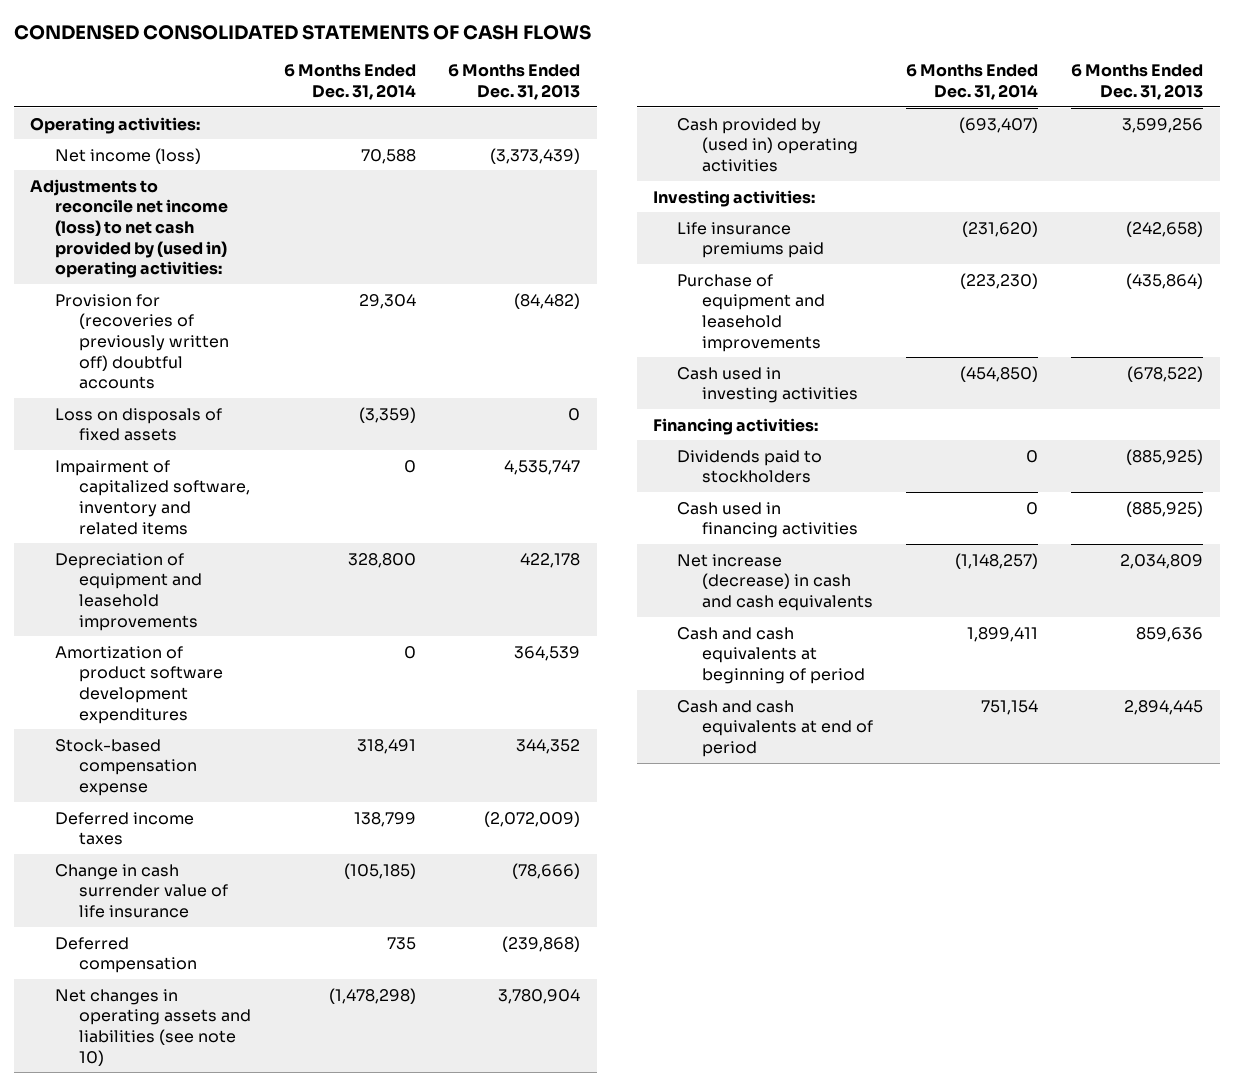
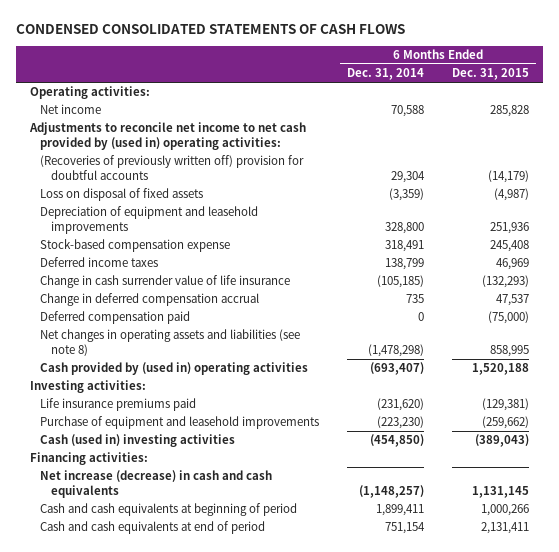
[448,64,581,101] 6 Months Ended Dec. 31, 2013 -> none
none -> [452,68,530,81] Dec. 31, 2015
[54,459,250,535] Impairment of capitalized software, inventory and related items -> none
[54,147,201,164] Net income (loss) -> [40,104,102,115] Net income
[30,178,228,279] Adjustments to reconcile net income (loss) to net cash provided by (used in) operating activities: -> [29,122,307,151] Adjustments to reconcile net income to net cash provided by (used in) operating activities:
[54,293,229,390] Provision for (recoveries of previously written off) doubtful accounts -> [40,155,305,181] (Recoveries of previously written off) provision for doubtful accounts
[54,407,222,442] Loss on disposals of fixed assets -> [40,188,204,202] Loss on disposal of fixed assets
[54,645,223,724] Amortization of product software development expenditures -> none
[54,936,197,974] Deferred compensation -> [40,293,260,307] Change in deferred compensation accrual
none -> [40,311,191,325] Deferred compensation paid
[54,988,251,1066] Net changes in operating assets and liabilities (see note 10) -> [40,329,301,357] Net changes in operating assets and liabilities (see note 8)
[677,366,858,404] Cash used in investing activities -> [40,434,236,448] Cash (used in) investing activities
[677,449,823,484] Dividends paid to stockholders -> none
[677,501,858,539] Cash used in financing activities -> none

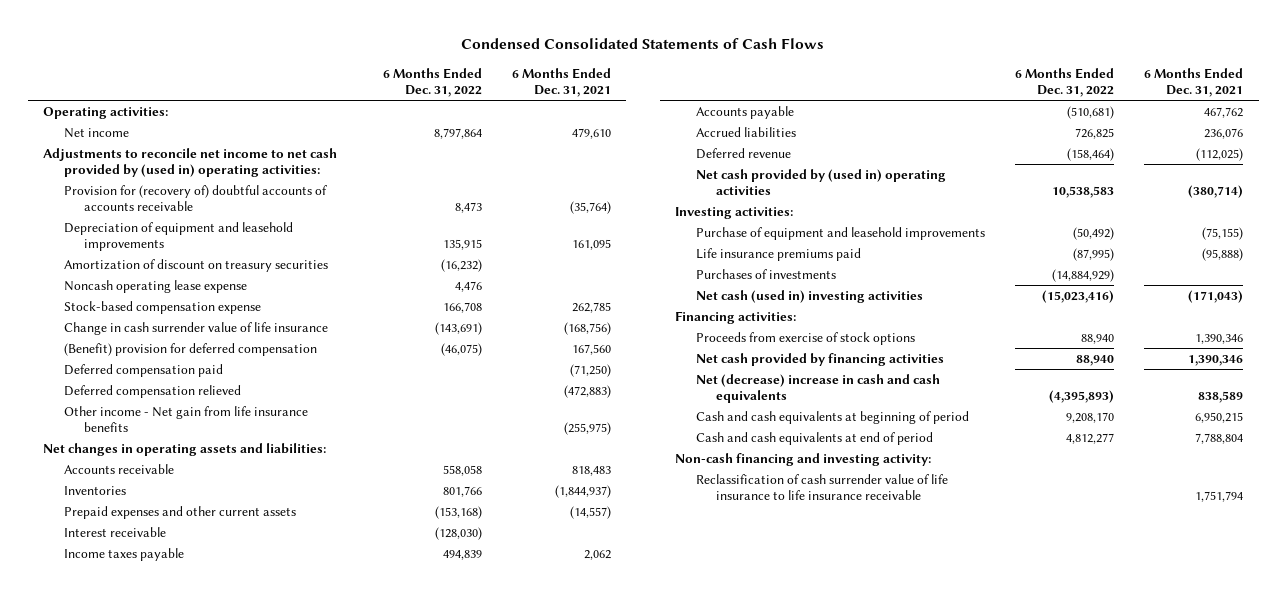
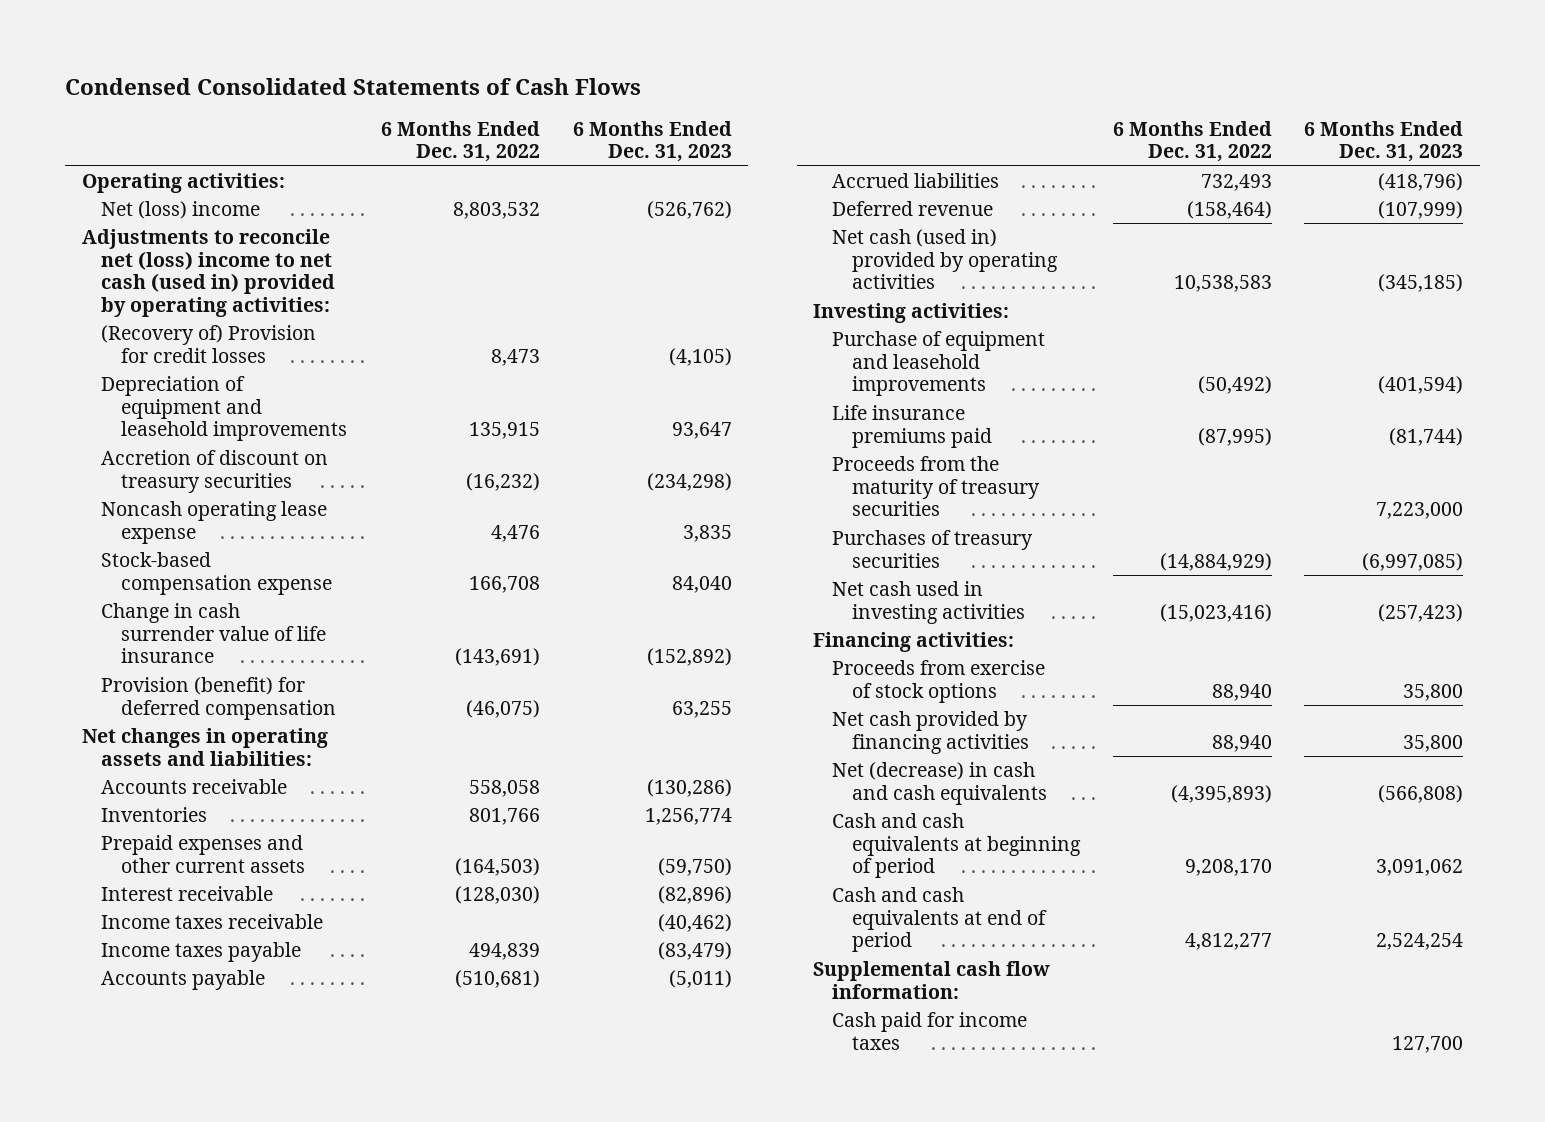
[512,67,612,97] 6 Months Ended Dec. 31, 2021 -> none
none -> [572,120,732,163] 6 Months Ended Dec. 31, 2023
[63,128,129,139] Net income -> [101,201,261,220] Net (loss) income
[433,128,482,140] 8,797,864 -> [453,202,541,220] 8,803,532
[43,148,338,178] Adjustments to reconcile net income to net cash provided by (used in) operating activities: -> [81,229,336,317] Adjustments to reconcile net (loss) income to net cash (used in) provided by operating activities:
[63,185,327,212] Provision for (recovery of) doubtful accounts of accounts receivable -> [101,325,317,363] (Recovery of) Provision for credit losses
[63,259,328,273] Amortization of discount on treasury securities -> [101,450,329,493] Accretion of discount on treasury securities
[63,364,223,378] Deferred compensation paid -> none
[63,385,241,399] Deferred compensation relieved -> none
[63,406,308,433] Other income - Net gain from life insurance benefits -> none
[63,343,317,357] (Benefit) provision for deferred compensation -> [101,677,336,720] Provision (benefit) for deferred compensation
[434,506,482,520] (153,168) -> [455,857,541,876] (164,503)
none -> [101,914,324,930] Income taxes receivable
[1074,128,1114,140] 726,825 -> [1200,174,1272,192] 732,493
[695,169,946,196] Net cash provided by (used in) operating activities -> [832,229,1058,290] Net cash (used in) provided by operating activities
none -> [832,456,1040,517] Proceeds from the maturity of treasury securities
[695,269,836,280] Purchases of investments -> [832,530,1034,568] Purchases of treasury securities
[695,290,923,304] Net cash (used in) investing activities -> [832,581,1025,624] Net cash used in investing activities
[695,374,940,404] Net (decrease) increase in cash and cash equivalents -> [832,762,1047,805] Net (decrease) in cash and cash equivalents
[675,453,932,467] Non-cash financing and investing activity: -> none
[695,474,948,501] Reclassification of cash surrender value of life insurance to life insurance receivable -> none
none -> [812,961,1050,999] Supplemental cash flow information:
none -> [832,1012,1028,1050] Cash paid for income taxes

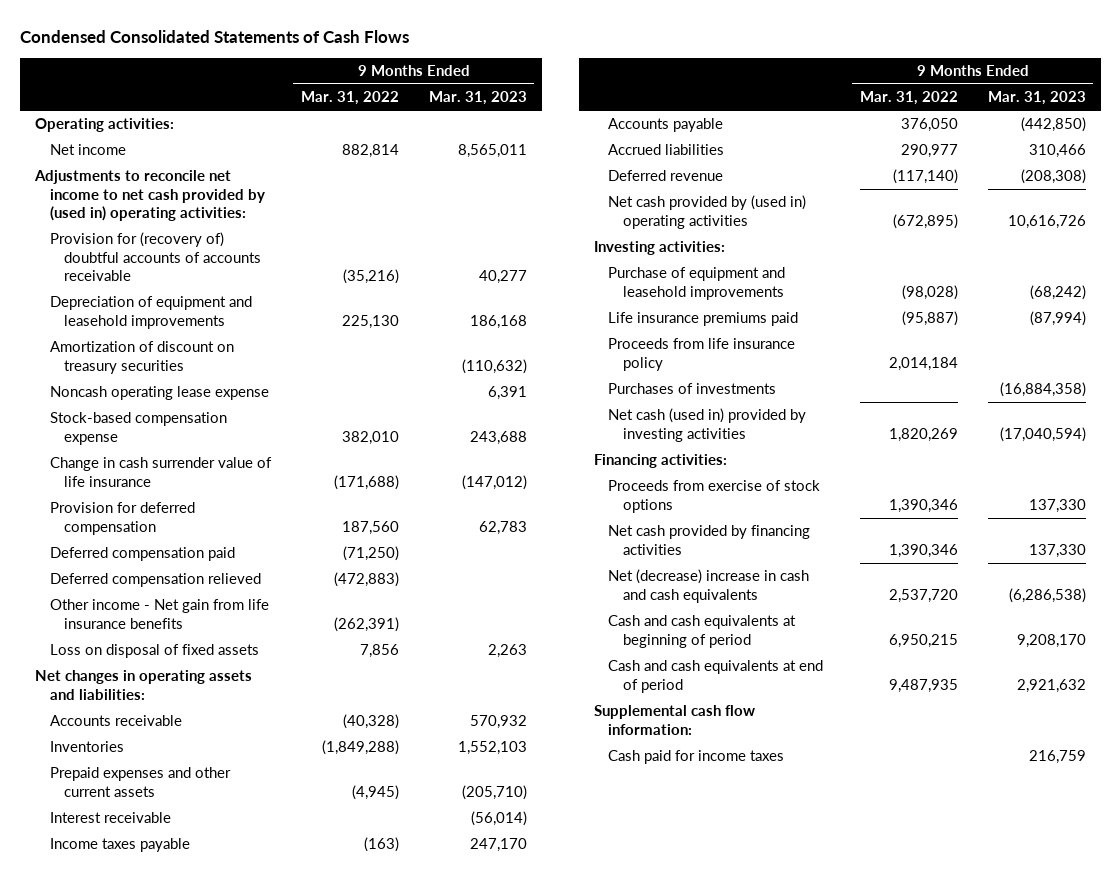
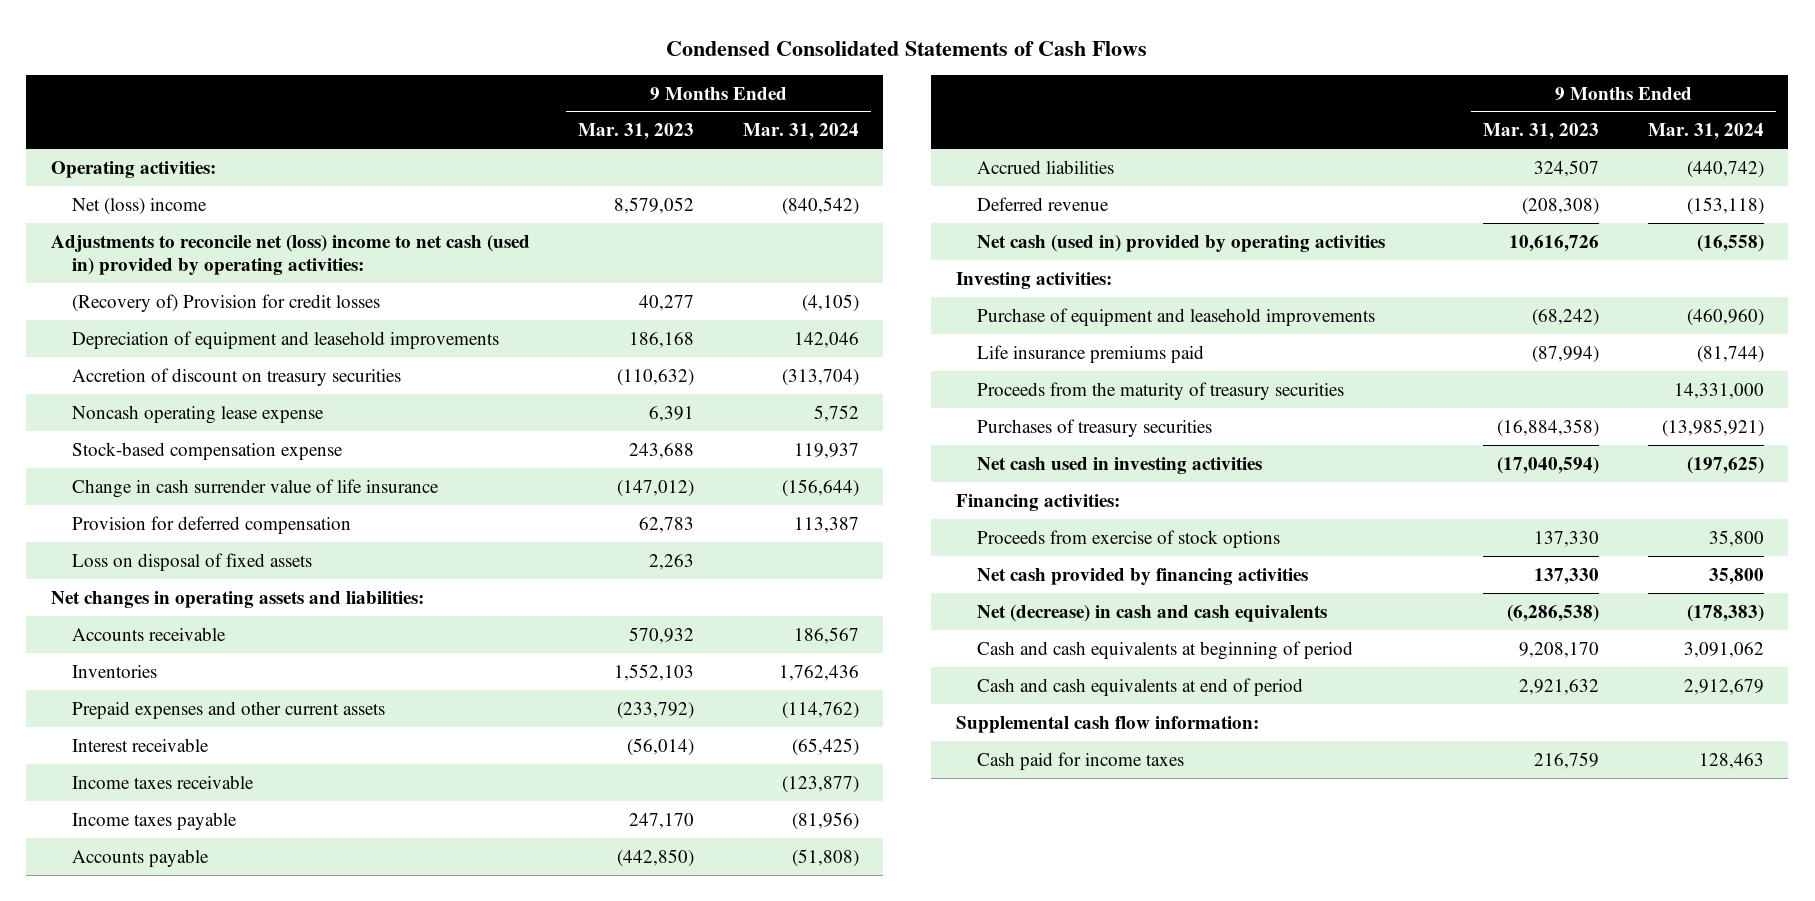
[300,91,399,106] Mar. 31, 2022 -> none
none -> [743,123,860,141] Mar. 31, 2024
[49,144,126,156] Net income -> [71,197,207,215] Net (loss) income
[457,144,527,159] 8,565,011 -> [614,196,695,214] 8,579,052
[33,170,265,222] Adjustments to reconcile net income to net cash provided by (used in) operating activities: -> [50,234,530,276] Adjustments to reconcile net (loss) income to net cash (used in) provided by operating activities:
[49,232,262,282] Provision for (recovery of) doubtful accounts of accounts receivable -> [71,293,380,312] (Recovery of) Provision for credit losses
[49,341,234,374] Amortization of discount on treasury securities -> [71,367,401,386] Accretion of discount on treasury securities
[49,547,235,562] Deferred compensation paid -> none
[49,573,261,588] Deferred compensation relieved -> none
[49,599,269,629] Other income - Net gain from life insurance benefits -> none
[461,784,527,800] (205,710) -> [617,701,695,719] (233,792)
none -> [71,774,254,789] Income taxes receivable
[1028,144,1086,159] 310,466 -> [1534,159,1600,177] 324,507
[608,195,807,229] Net cash provided by (used in) operating activities -> [976,234,1385,252] Net cash (used in) provided by operating activities
[608,338,796,371] Proceeds from life insurance policy -> none
none -> [976,381,1344,400] Proceeds from the maturity of treasury securities
[608,383,777,395] Purchases of investments -> [976,418,1212,437] Purchases of treasury securities
[608,408,807,442] Net cash (used in) provided by investing activities -> [976,456,1262,474] Net cash used in investing activities
[608,569,810,603] Net (decrease) increase in cash and cash equivalents -> [976,604,1327,622] Net (decrease) in cash and cash equivalents

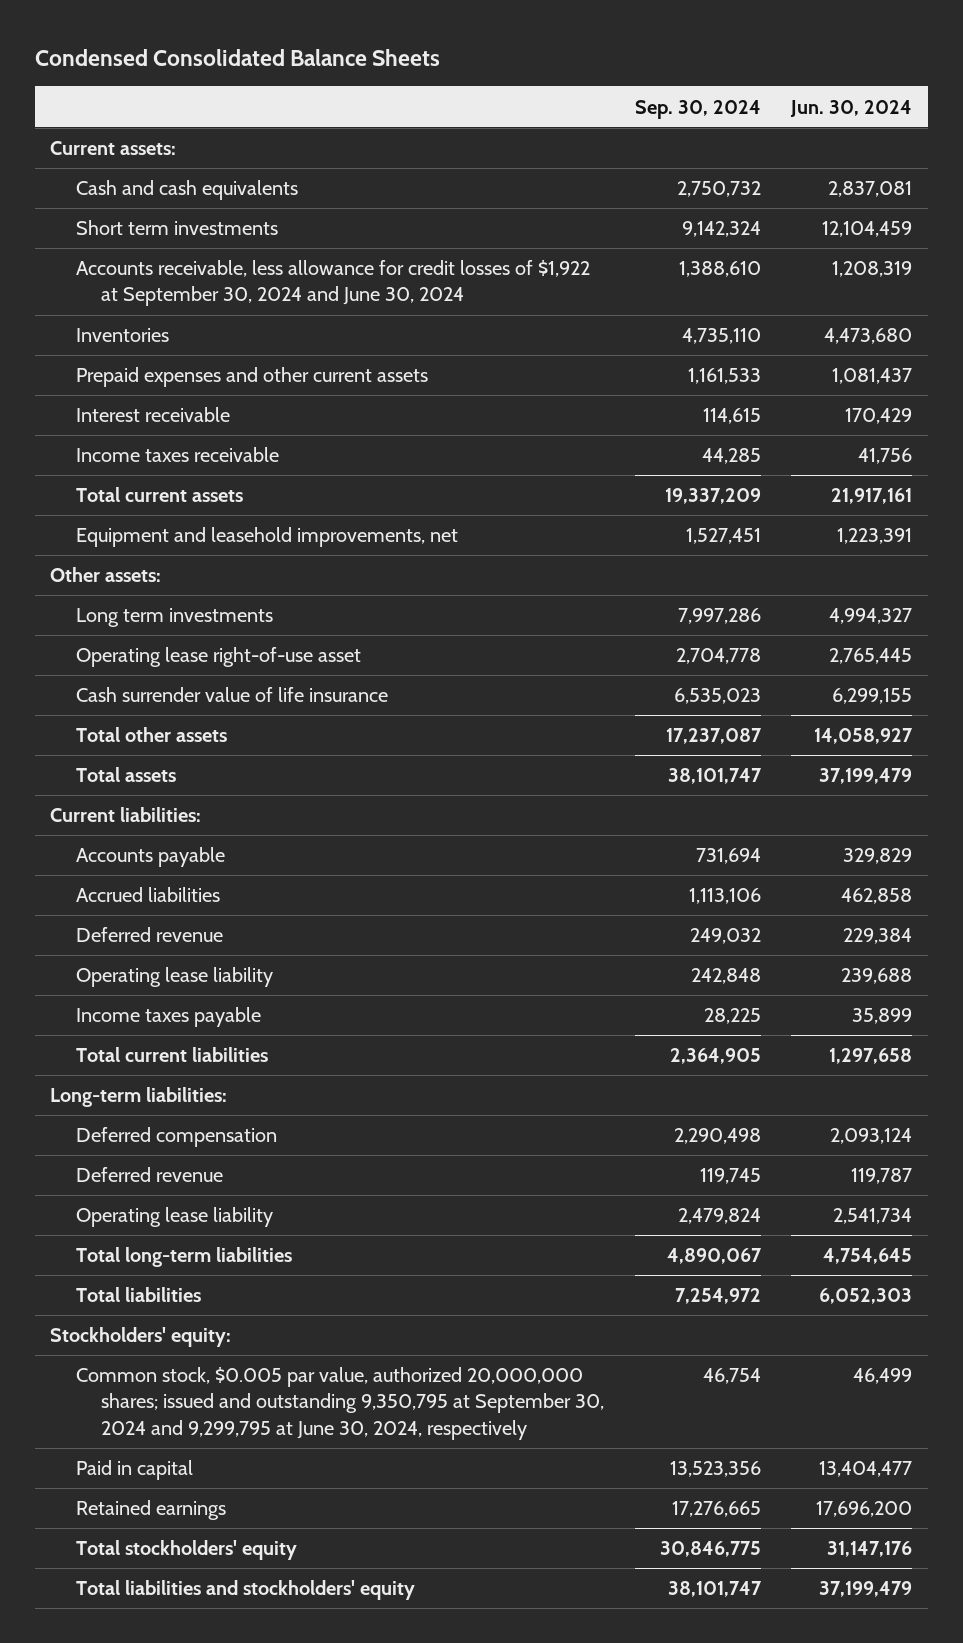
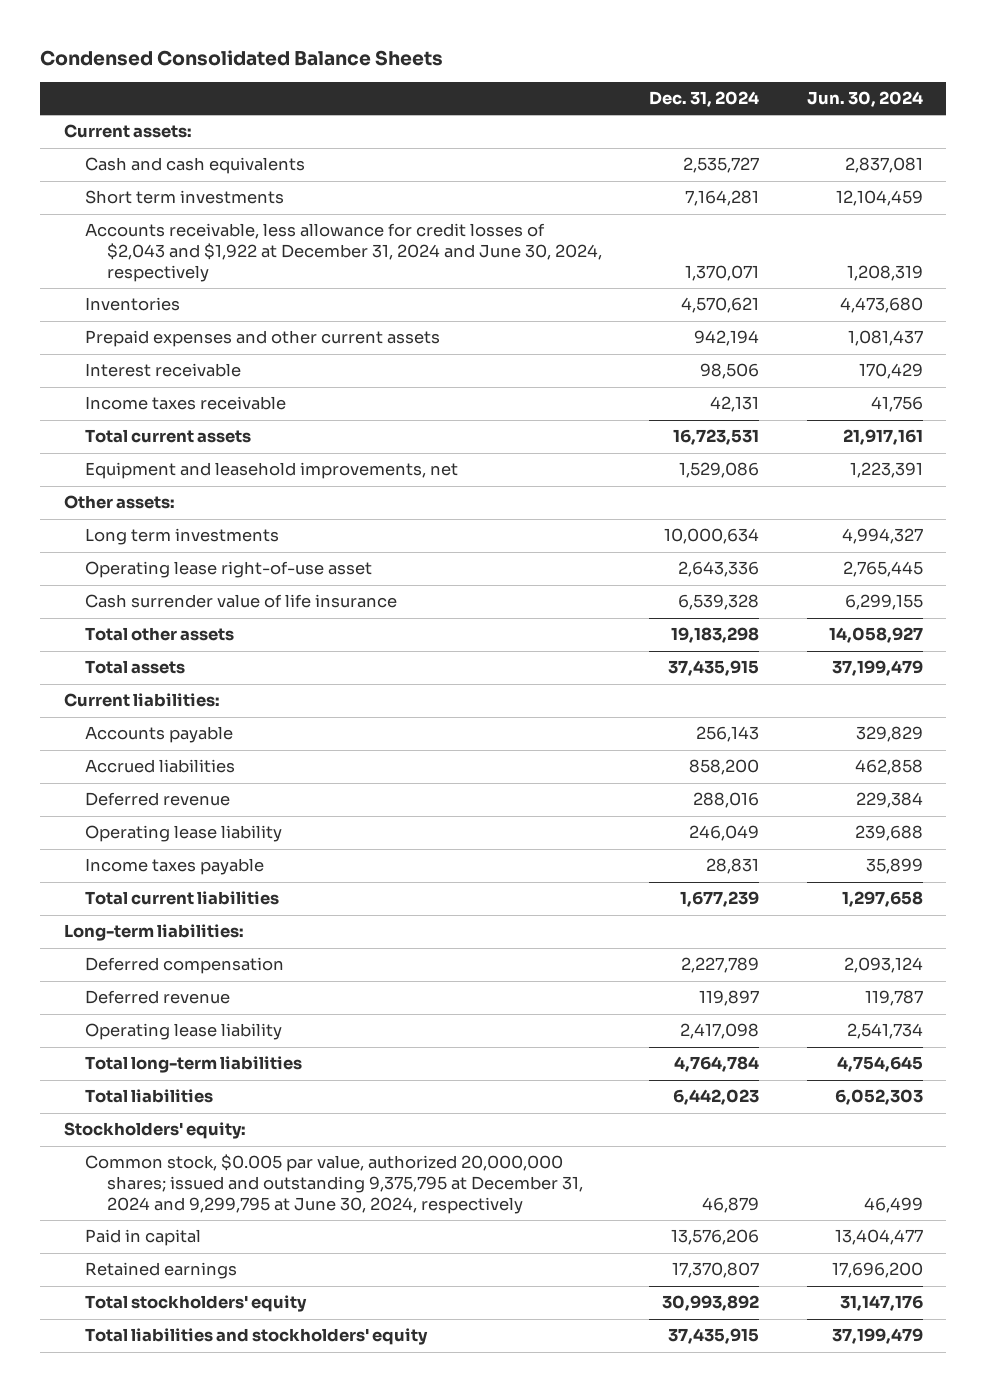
[634,99,761,119] Sep. 30, 2024 -> none
none -> [649,91,760,108] Dec. 31, 2024
[75,260,590,307] Accounts receivable, less allowance for credit losses of $1,922 at September 30, 2024 and June 30, 2024 -> [85,223,603,282] Accounts receivable, less allowance for credit losses of $2,043 and $1,922 at December 31, 2024 and June 30, 2024, respectively
[75,1367,605,1440] Common stock, $0.005 par value, authorized 20,000,000 shares; issued and outstanding 9,350,795 at September 30, 2024 and 9,299,795 at June 30, 2024, respectively -> [85,1154,584,1214] Common stock, $0.005 par value, authorized 20,000,000 shares; issued and outstanding 9,375,795 at December 31, 2024 and 9,299,795 at June 30, 2024, respectively

